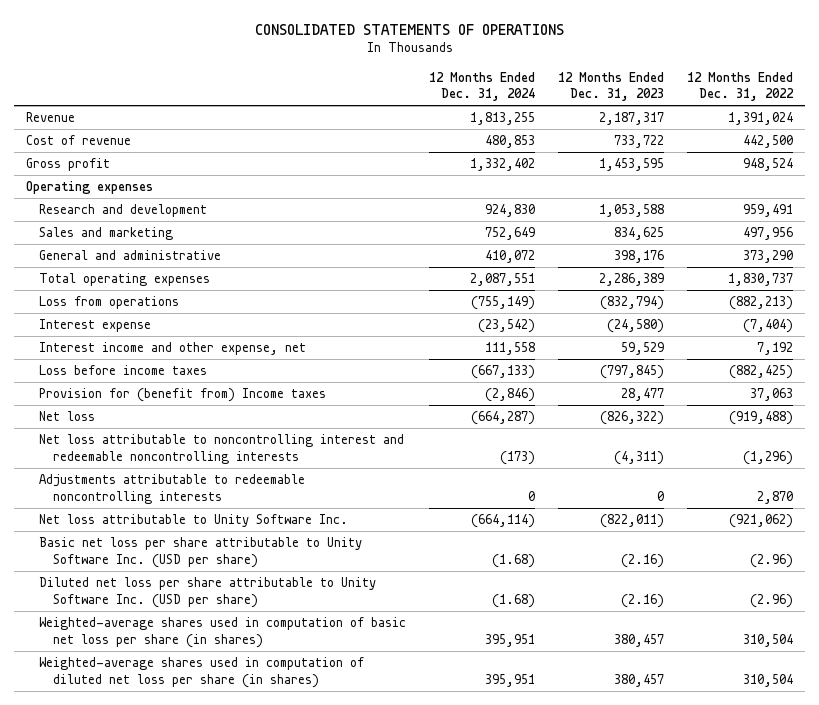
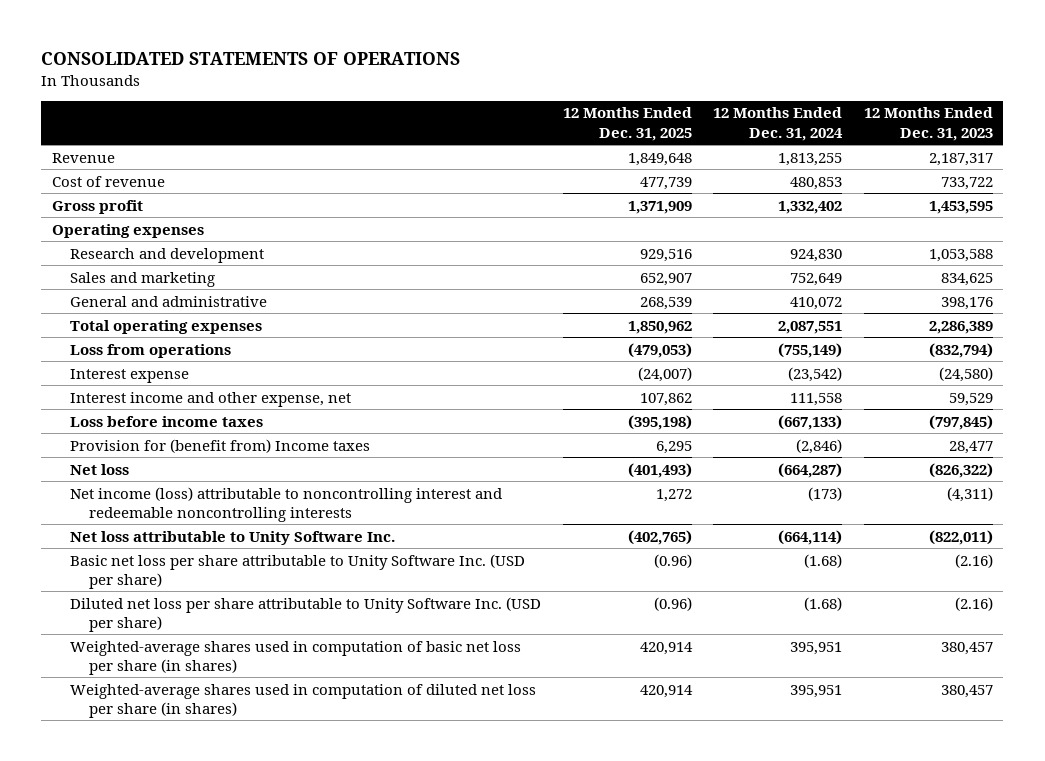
[687,71,795,102] 12 Months Ended Dec. 31, 2022 -> none
none -> [562,107,692,141] 12 Months Ended Dec. 31, 2025
[39,474,306,504] Adjustments attributable to redeemable noncontrolling interests -> none
[39,434,405,464] Net loss attributable to noncontrolling interest and redeemable noncontrolling interests -> [70,486,503,522] Net income (loss) attributable to noncontrolling interest and redeemable noncontrolling interests

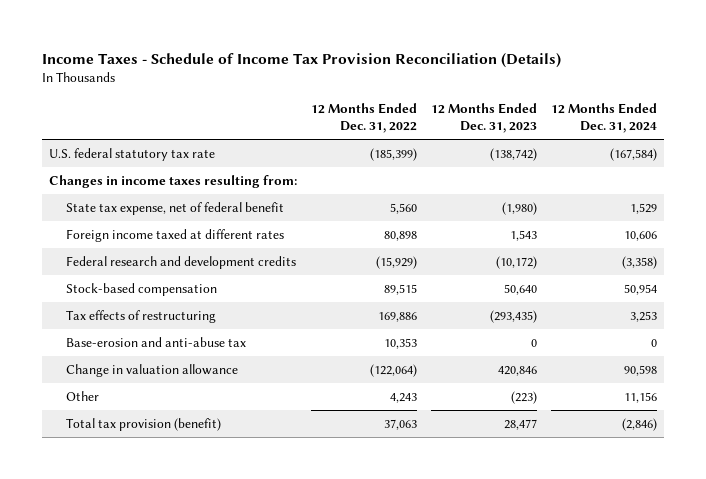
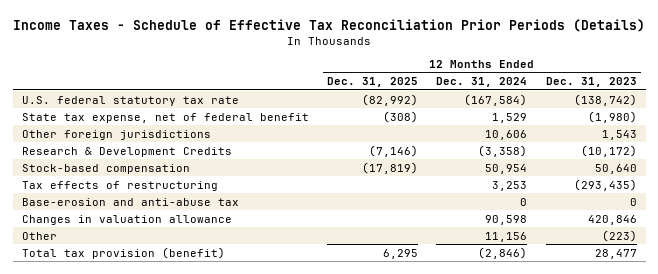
[42,52,562,68] Income Taxes - Schedule of Income Tax Provision Reconciliation (Details) -> [13,18,646,32] Income Taxes - Schedule of Effective Tax Reconciliation Prior Periods (Details)
[311,103,418,134] 12 Months Ended Dec. 31, 2022 -> none
none -> [327,77,419,88] Dec. 31, 2025
[49,174,298,188] Changes in income taxes resulting from: -> none
[65,228,284,242] Foreign income taxed at different rates -> [21,129,211,140] Other foreign jurisdictions
[65,255,296,269] Federal research and development credits -> [21,146,232,157] Research & Development Credits
[65,363,238,377] Change in valuation allowance -> [21,214,232,225] Changes in valuation allowance

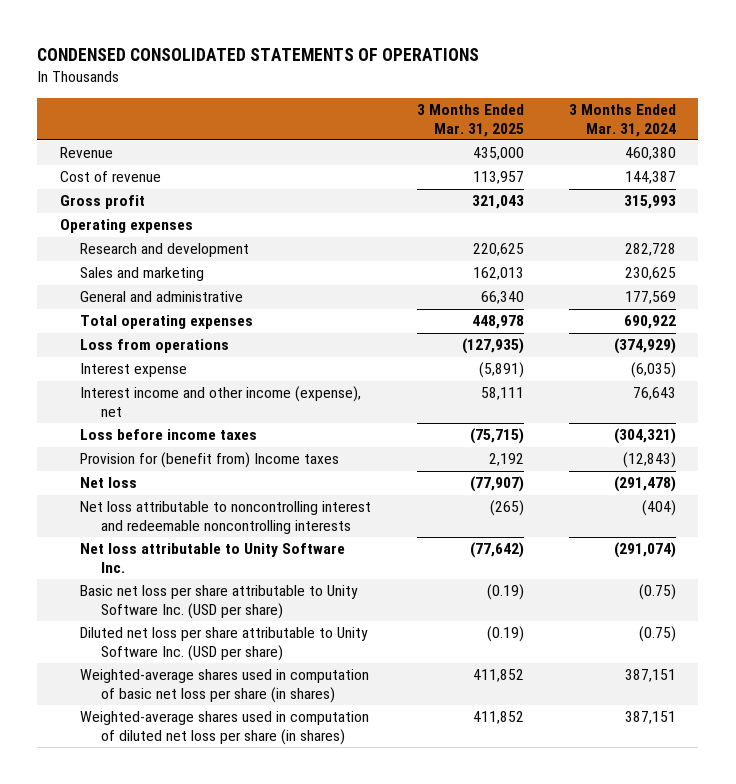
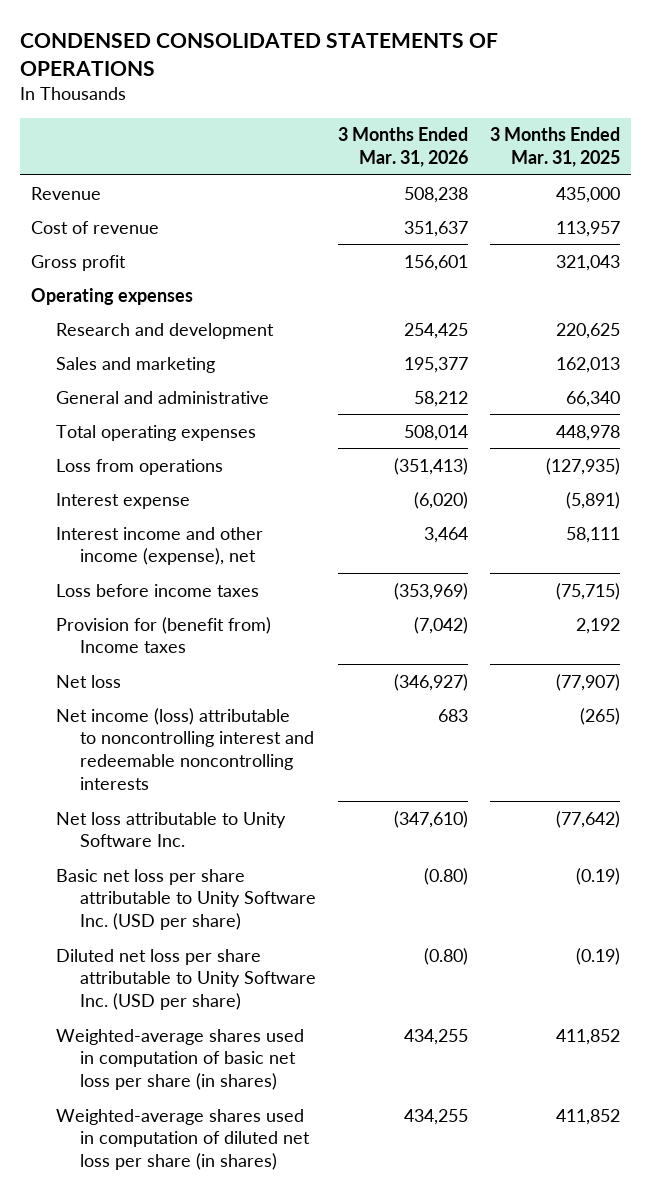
[568,103,676,137] 3 Months Ended Mar. 31, 2024 -> none
none -> [337,127,468,168] 3 Months Ended Mar. 31, 2026
[80,501,372,534] Net loss attributable to noncontrolling interest and redeemable noncontrolling interests -> [55,707,315,791] Net income (loss) attributable to noncontrolling interest and redeemable noncontrolling interests

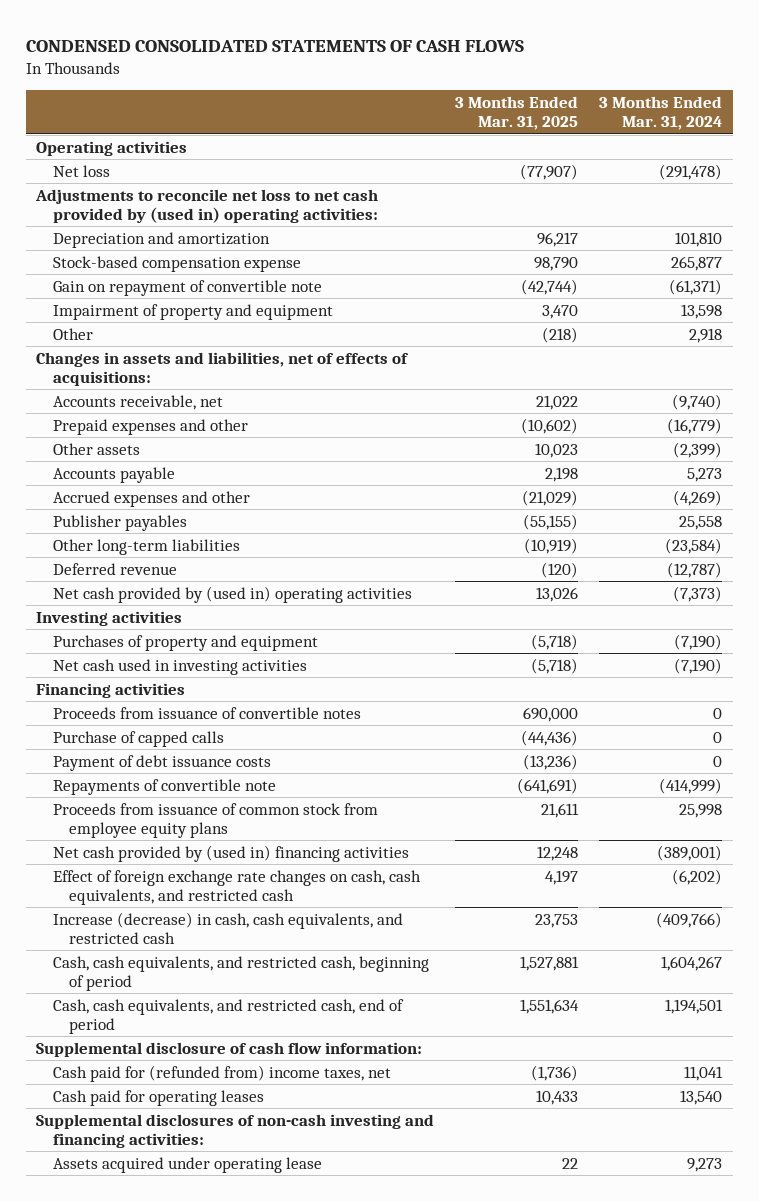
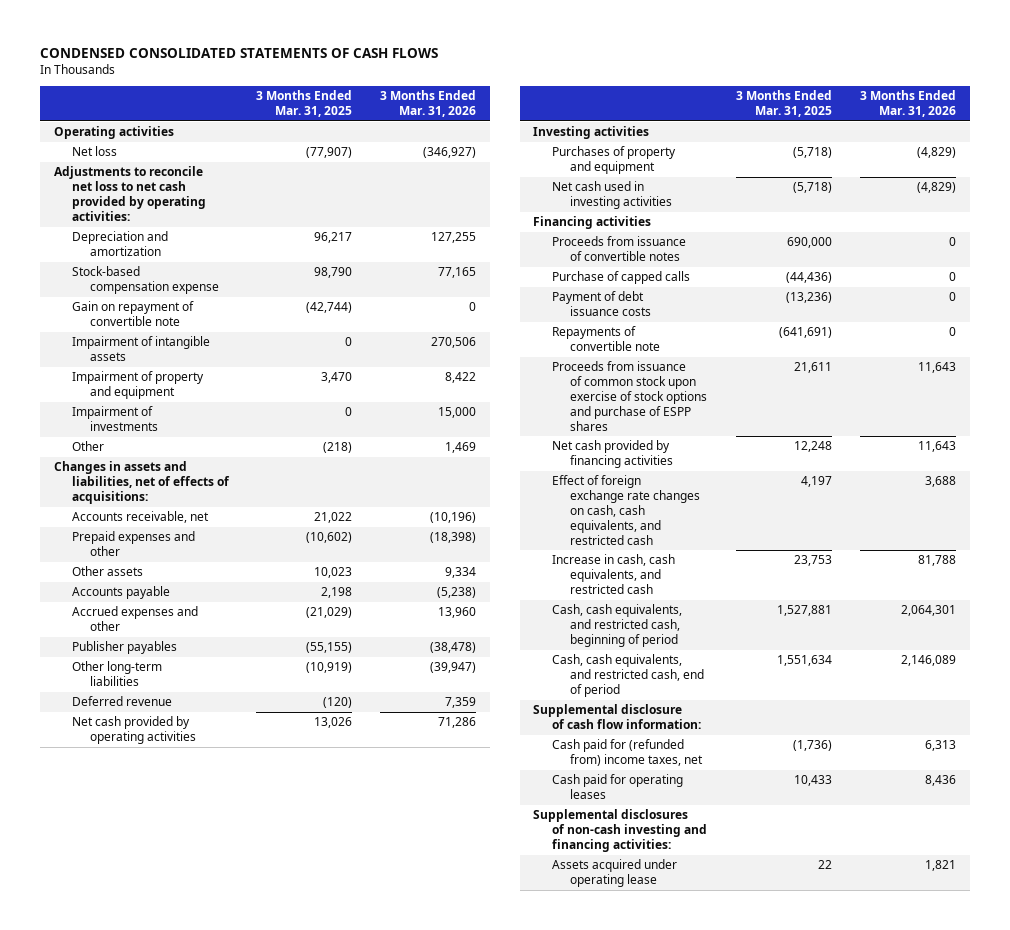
[599,95,723,131] 3 Months Ended Mar. 31, 2024 -> none
none -> [380,90,477,117] 3 Months Ended Mar. 31, 2026
[35,188,379,224] Adjustments to reconcile net loss to net cash provided by (used in) operating activities: -> [53,166,206,221] Adjustments to reconcile net loss to net cash provided by operating activities:
none -> [71,336,210,362] Impairment of intangible assets
none -> [71,406,158,432] Impairment of investments
[52,585,412,603] Net cash provided by (used in) operating activities -> [71,716,196,745] Net cash provided by operating activities
[52,802,378,839] Proceeds from issuance of common stock from employee equity plans -> [551,361,707,431] Proceeds from issuance of common stock upon exercise of stock options and purchase of ESPP shares
[52,844,409,862] Net cash provided by (used in) financing activities -> [551,440,673,469] Net cash provided by financing activities
[52,911,403,945] Increase (decrease) in cash, cash equivalents, and restricted cash -> [551,554,675,594] Increase in cash, cash equivalents, and restricted cash

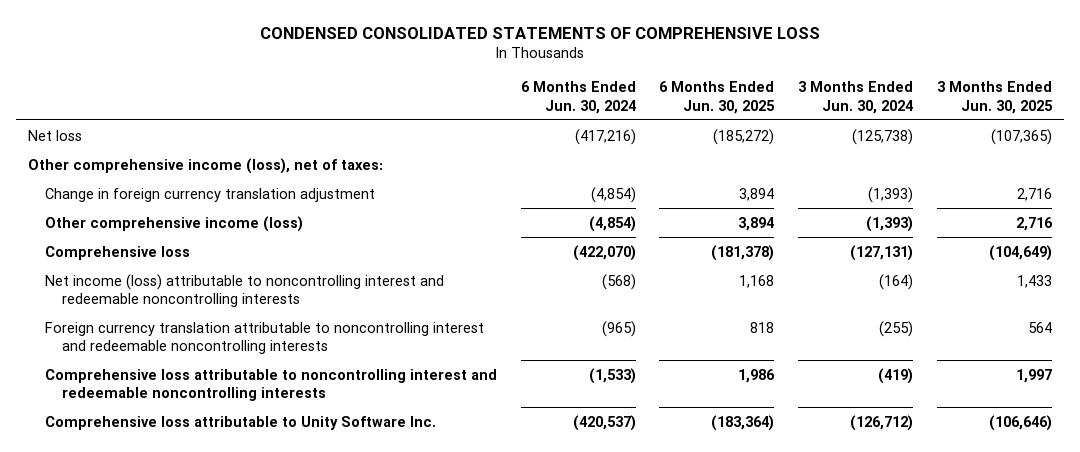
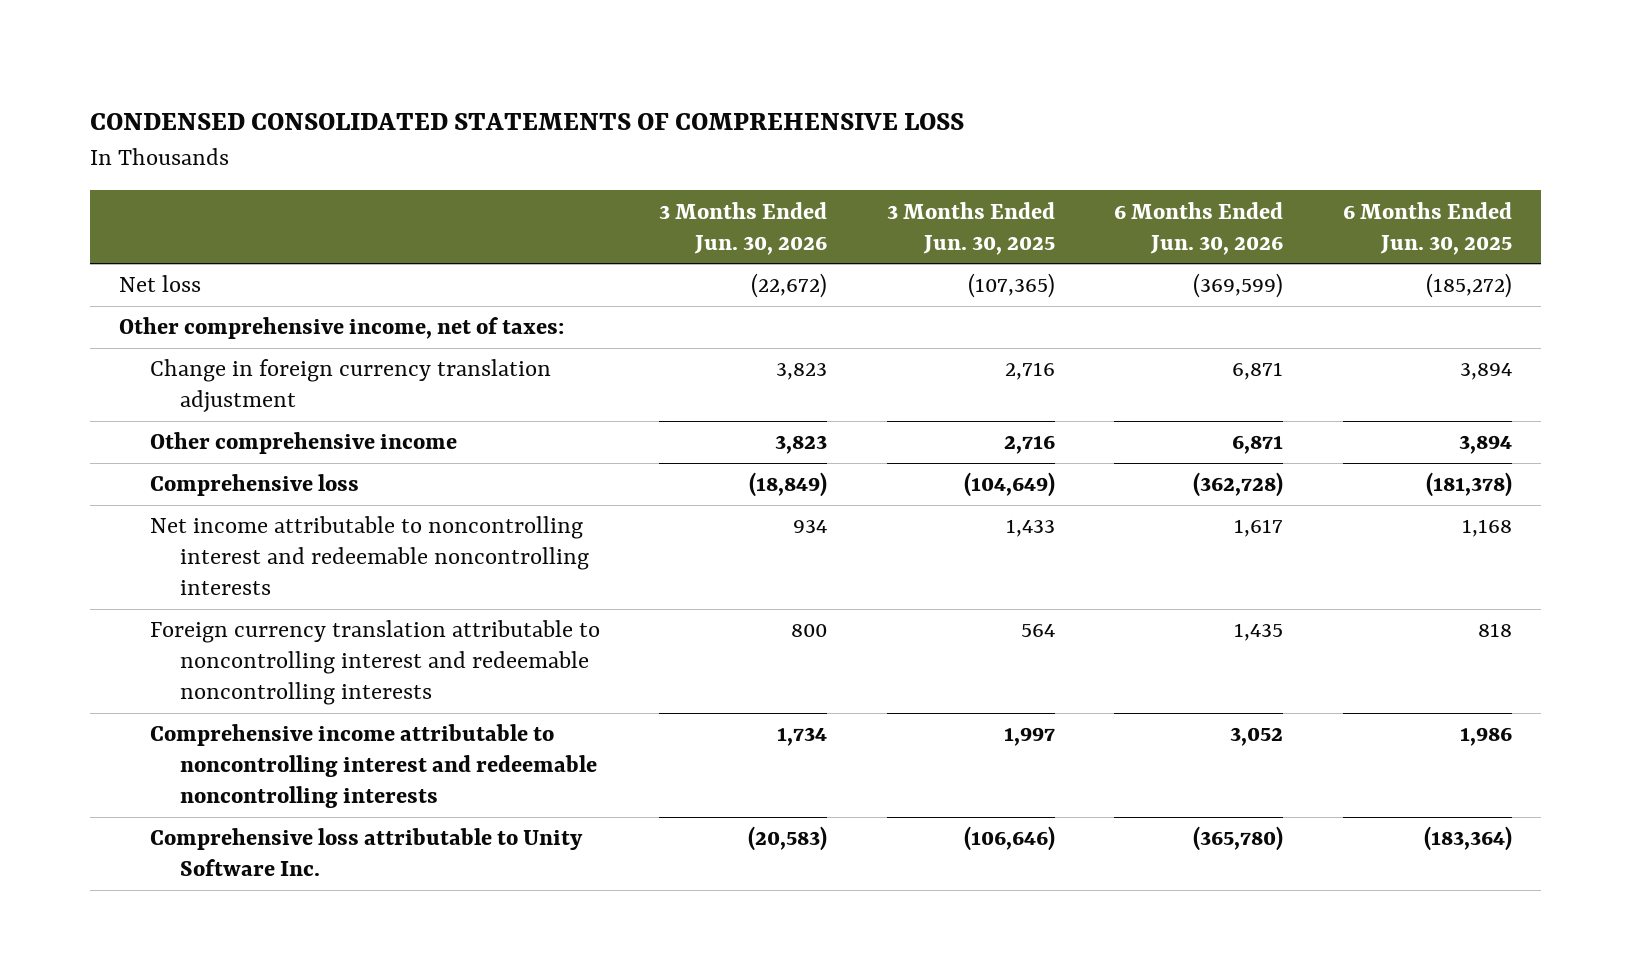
[520,81,636,114] 6 Months Ended Jun. 30, 2024 -> none
[798,81,914,114] 3 Months Ended Jun. 30, 2024 -> none
none -> [659,201,828,255] 3 Months Ended Jun. 30, 2026
none -> [1114,201,1284,255] 6 Months Ended Jun. 30, 2026
[27,157,383,174] Other comprehensive income (loss), net of taxes: -> [119,317,565,340] Other comprehensive income, net of taxes:
[45,215,304,232] Other comprehensive income (loss) -> [149,432,457,455] Other comprehensive income
[45,273,445,307] Net income (loss) attributable to noncontrolling interest and redeemable noncontrolling interests -> [149,516,590,596] Net income attributable to noncontrolling interest and redeemable noncontrolling interests
[45,368,498,401] Comprehensive loss attributable to noncontrolling interest and redeemable noncontrolling interests -> [149,724,598,809] Comprehensive income attributable to noncontrolling interest and redeemable noncontrolling interests

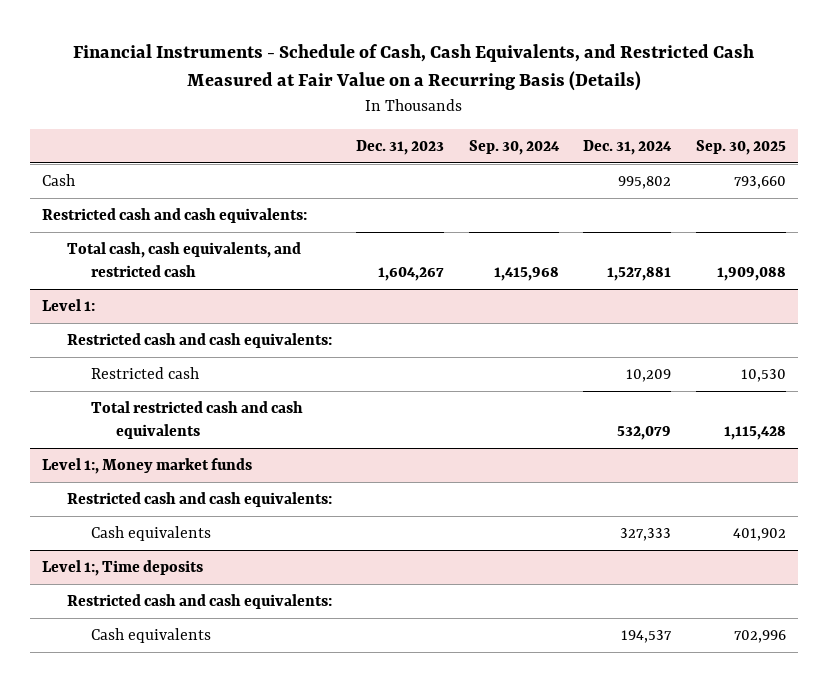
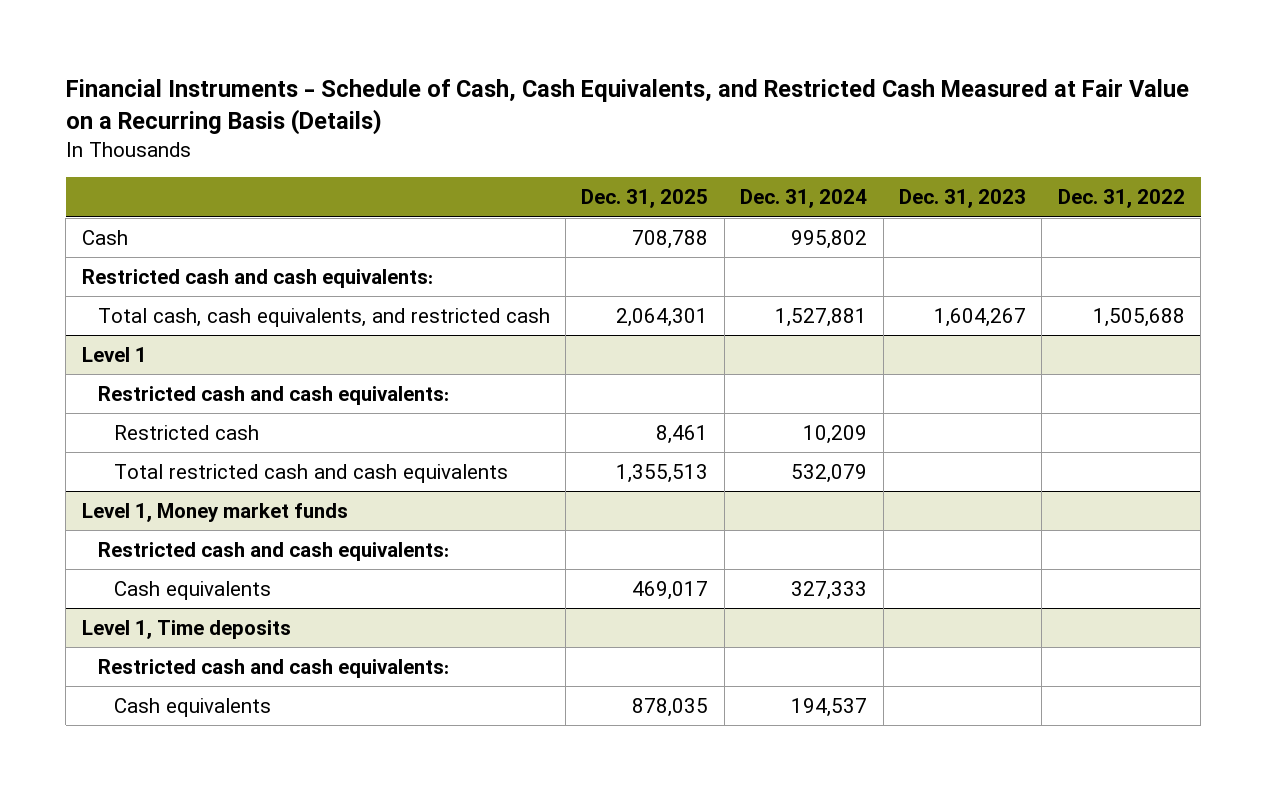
[468,140,560,156] Sep. 30, 2024 -> none
[695,140,786,156] Sep. 30, 2025 -> none
none -> [581,189,709,209] Dec. 31, 2025
none -> [1057,189,1185,209] Dec. 31, 2022
[42,298,96,311] Level 1: -> [81,346,147,362] Level 1
[42,457,253,474] Level 1:, Money market funds -> [81,502,348,522] Level 1, Money market funds
[42,559,204,576] Level 1:, Time deposits -> [81,619,291,639] Level 1, Time deposits

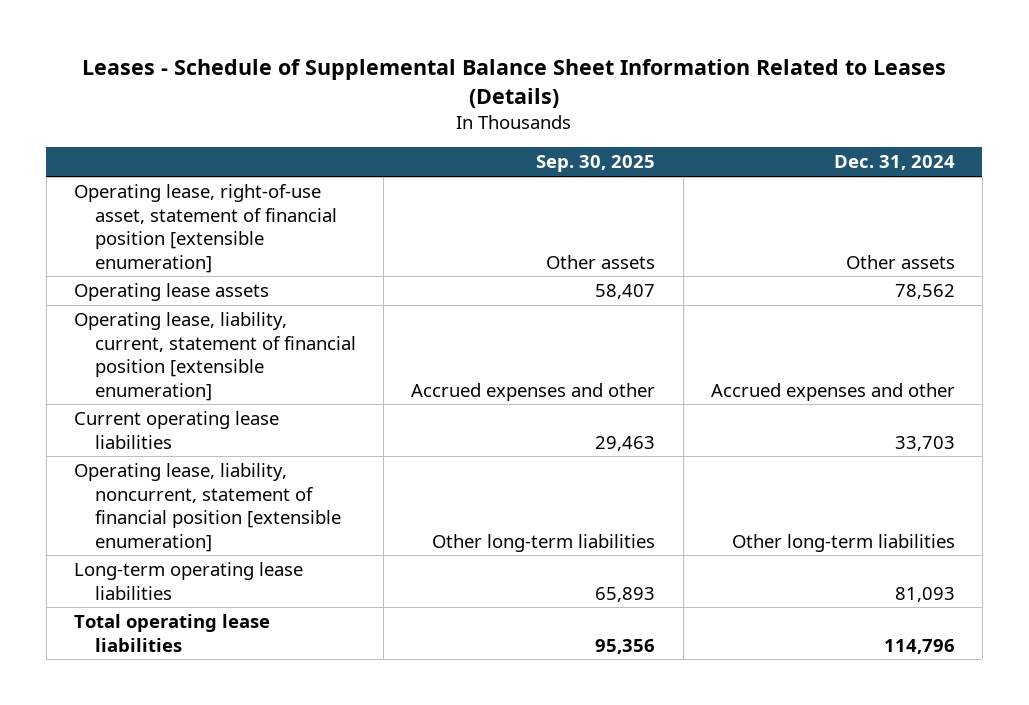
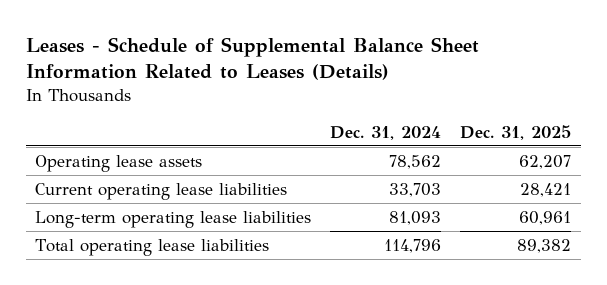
[536,155,656,173] Sep. 30, 2025 -> none
none -> [460,124,572,140] Dec. 31, 2025
[74,184,337,273] Operating lease, right-of-use asset, statement of financial position [extensible enumeration] -> none
[74,312,356,401] Operating lease, liability, current, statement of financial position [extensible enumeration] -> none
[74,463,341,552] Operating lease, liability, noncurrent, statement of financial position [extensible enumeration] -> none

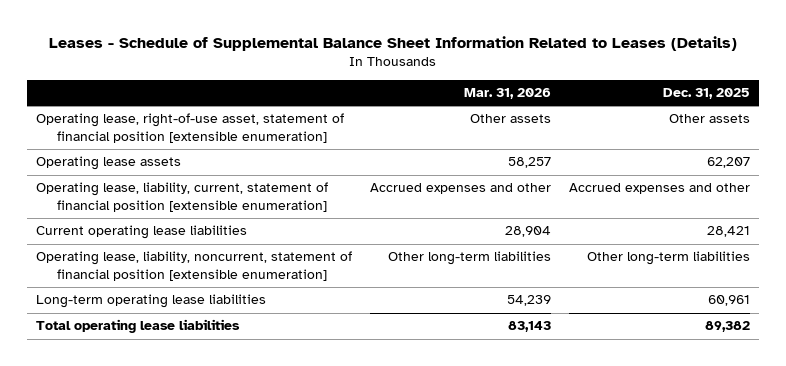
[330,125,442,140] Dec. 31, 2024 -> none
none -> [464,88,552,100] Mar. 31, 2026
none -> [36,113,345,143] Operating lease, right-of-use asset, statement of financial position [extensible enumeration]
none -> [36,182,329,212] Operating lease, liability, current, statement of financial position [extensible enumeration]
none -> [36,251,353,281] Operating lease, liability, noncurrent, statement of financial position [extensible enumeration]

